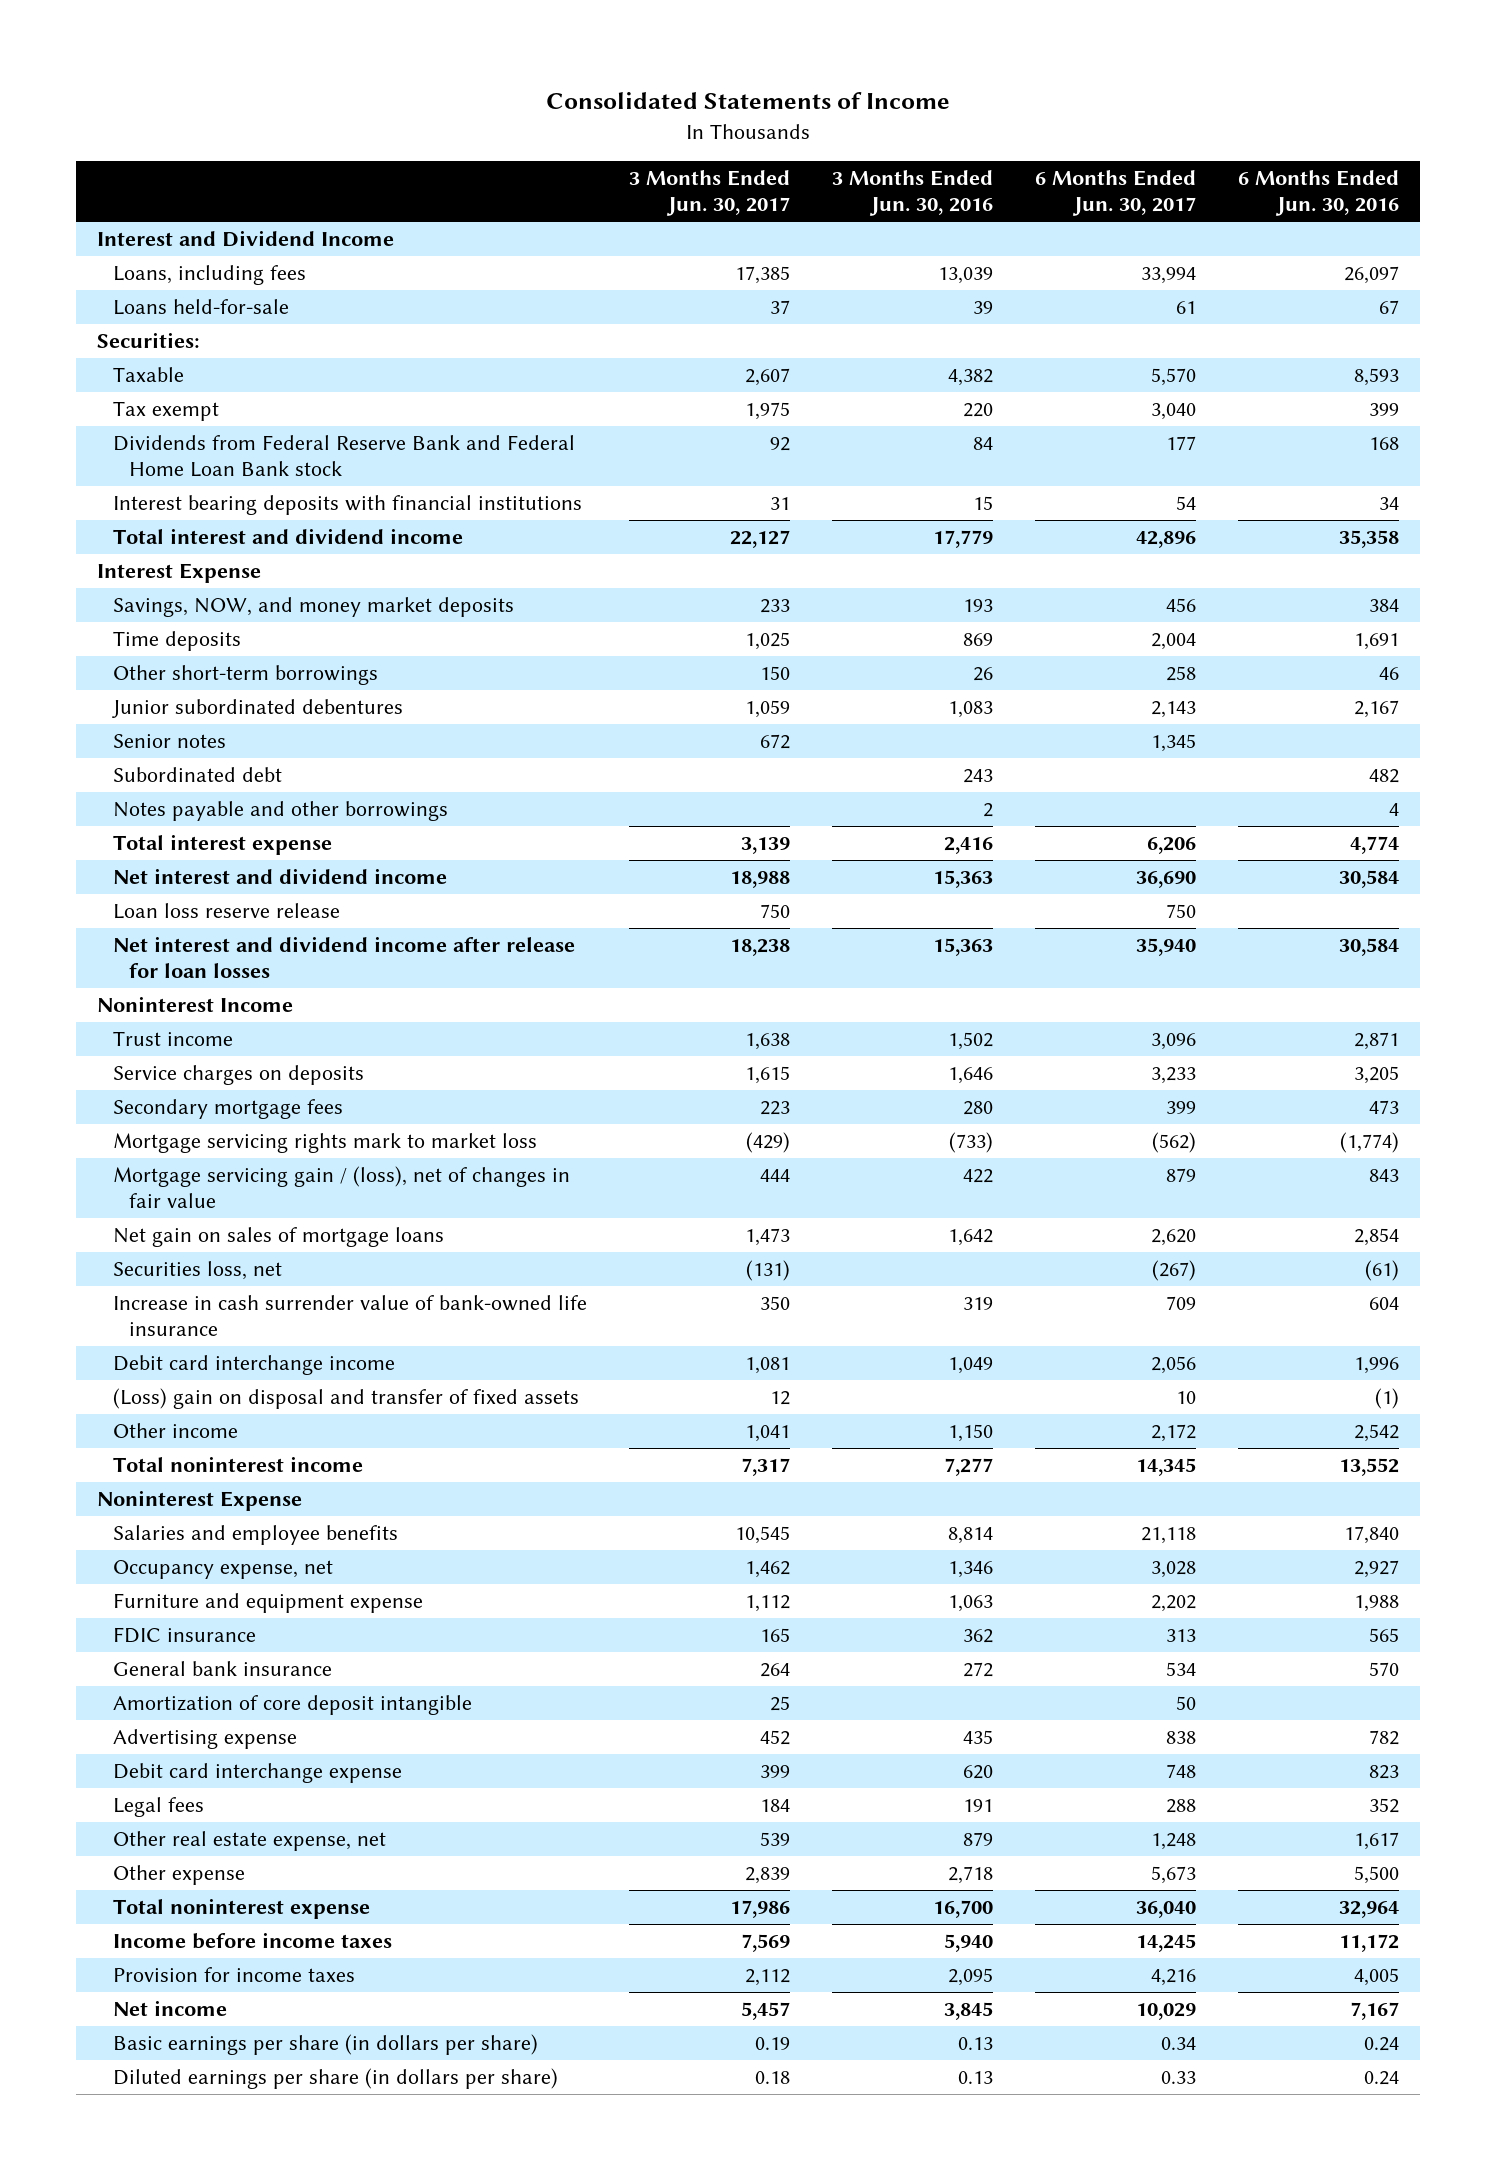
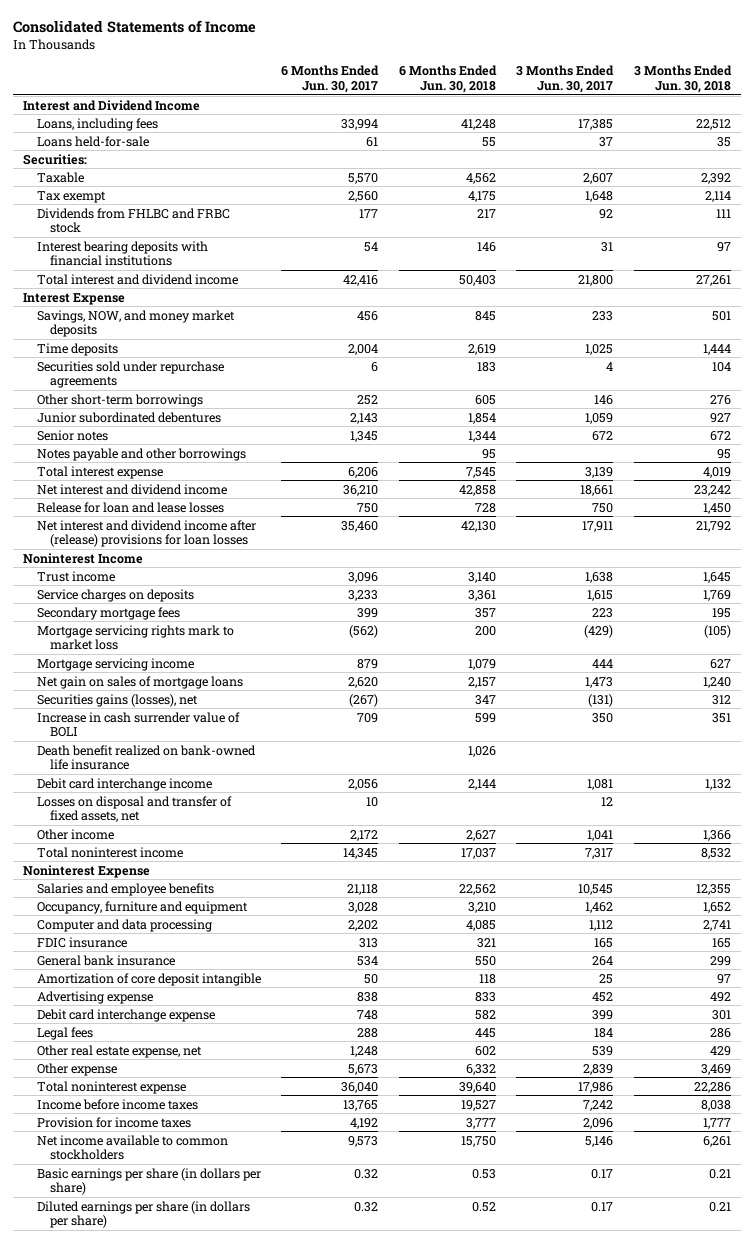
[832,170,994,216] 3 Months Ended Jun. 30, 2016 -> none
[1238,170,1400,216] 6 Months Ended Jun. 30, 2016 -> none
none -> [398,65,497,93] 6 Months Ended Jun. 30, 2018
none -> [633,65,732,93] 3 Months Ended Jun. 30, 2018
[744,402,790,421] 1,975 -> [585,190,614,202] 1,648
[1151,403,1197,421] 3,040 -> [348,190,379,202] 2,560
[112,435,575,478] Dividends from Federal Reserve Bank and Federal Home Loan Bank stock -> [36,207,230,234] Dividends from FHLBC and FRBC stock
[729,530,790,549] 22,127 -> [578,274,614,286] 21,800
[1136,531,1197,549] 42,896 -> [343,274,379,286] 42,416
none -> [36,360,224,389] Securities sold under repurchase agreements
[759,666,790,681] 150 -> [594,394,614,405] 146
[1166,666,1197,682] 258 -> [357,394,379,405] 252
[112,767,282,783] Subordinated debt -> none
[729,871,790,889] 18,988 -> [580,484,614,496] 18,661
[1136,871,1197,889] 36,690 -> [343,484,379,496] 36,210
[112,903,340,920] Loan loss reserve release -> [36,501,224,513] Release for loan and lease losses
[112,936,575,979] Net interest and dividend income after release for loan losses -> [36,519,256,548] Net interest and dividend income after (release) provisions for loan losses
[729,939,790,957] 18,238 -> [582,520,614,532] 17,911
[1136,938,1197,957] 35,940 -> [341,520,379,532] 35,460
[112,1166,570,1209] Mortgage servicing gain / (loss), net of changes in fair value -> [36,657,194,671] Mortgage servicing income
[112,1261,282,1281] Securities loss, net -> [36,693,198,707] Securities gains (losses), net
[112,1295,587,1337] Increase in cash surrender value of bank-owned life insurance -> [36,711,240,738] Increase in cash surrender value of BOLI
none -> [36,744,256,771] Death benefit realized on bank-owned life insurance
[112,1388,579,1410] (Loss) gain on disposal and transfer of fixed assets -> [36,795,232,823] Losses on disposal and transfer of fixed assets, net
[112,1560,333,1580] Occupancy expense, net -> none
[112,1593,423,1614] Furniture and equipment expense -> [36,900,248,914] Occupancy, furniture and equipment
[744,1595,790,1613] 1,112 -> [585,901,614,913] 1,462
[1151,1595,1197,1613] 2,202 -> [348,901,379,913] 3,028
none -> [36,918,212,932] Computer and data processing
[112,2000,227,2017] Net income -> none
[740,1934,790,1953] 7,569 -> [583,1099,614,1111] 7,242
[1136,1934,1197,1953] 14,245 -> [343,1099,379,1111] 13,765
[744,1969,790,1987] 2,112 -> [583,1117,614,1129] 2,096
[1151,1969,1197,1987] 4,216 -> [350,1117,379,1129] 4,192
none -> [36,1134,228,1161] Net income available to common stockholders
[754,2037,790,2051] 0.19 -> [591,1168,614,1179] 0.17
[1161,2037,1197,2051] 0.34 -> [354,1168,379,1179] 0.32
[754,2071,790,2085] 0.18 -> [591,1201,614,1212] 0.17
[1161,2071,1197,2085] 0.33 -> [354,1201,379,1212] 0.32

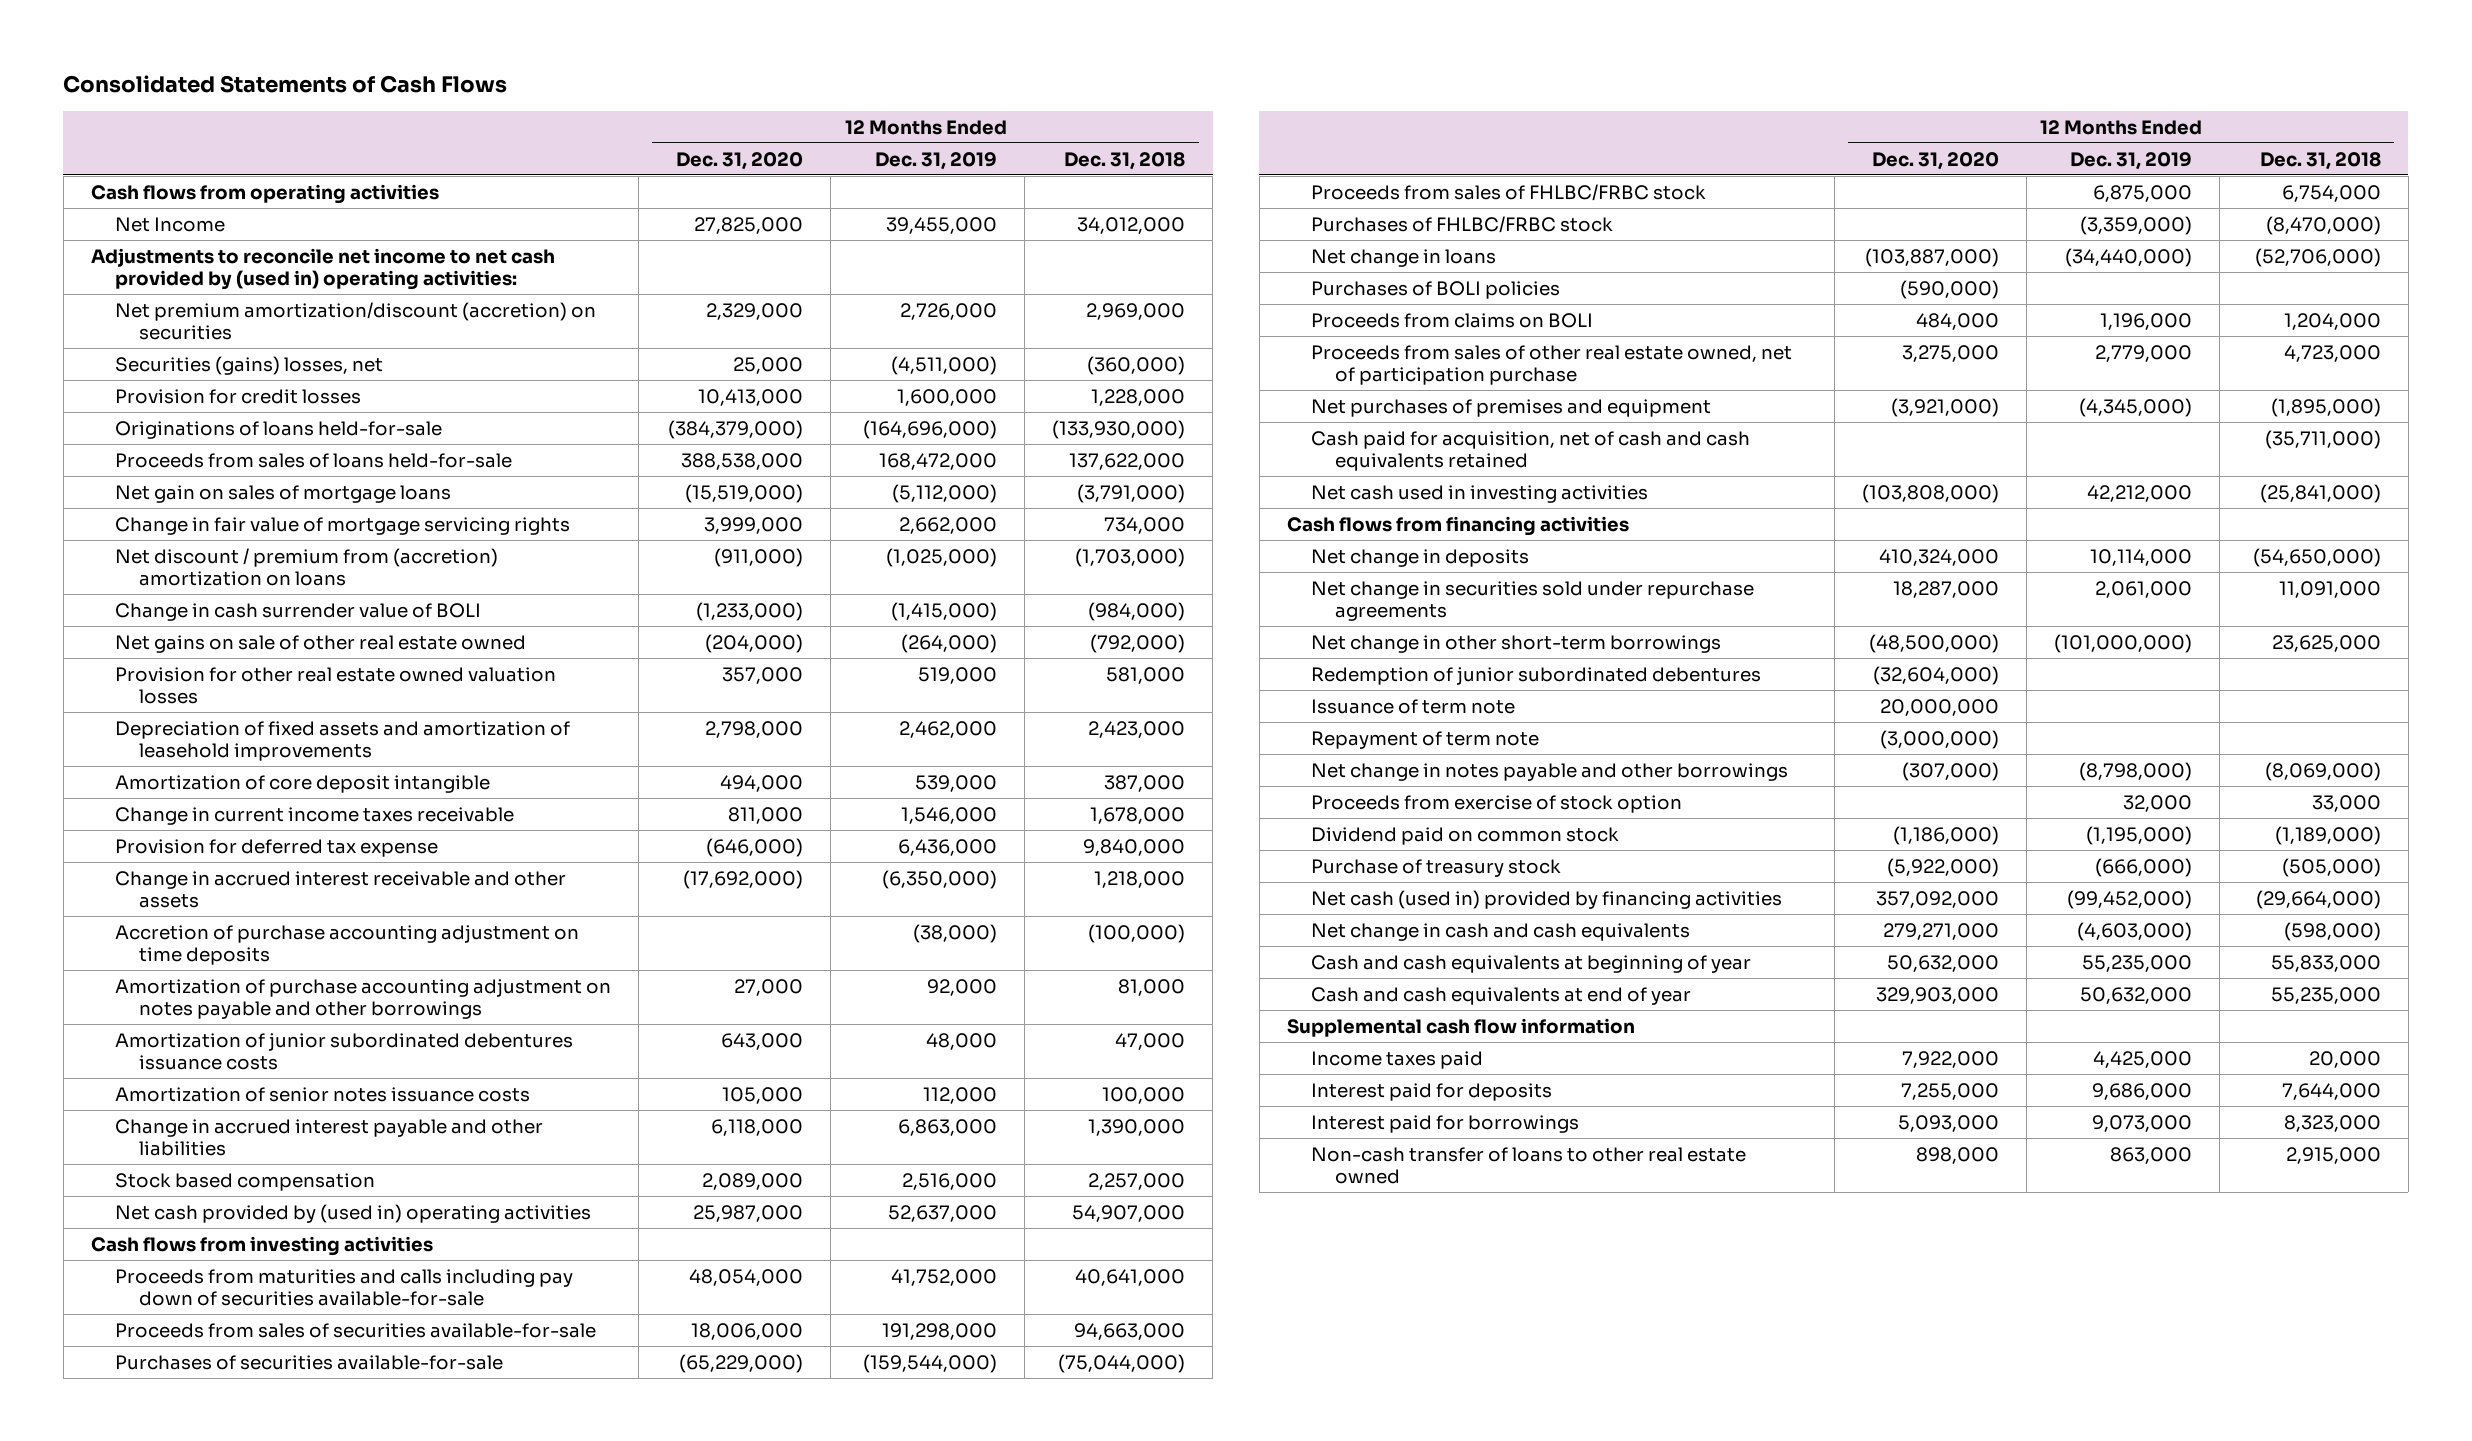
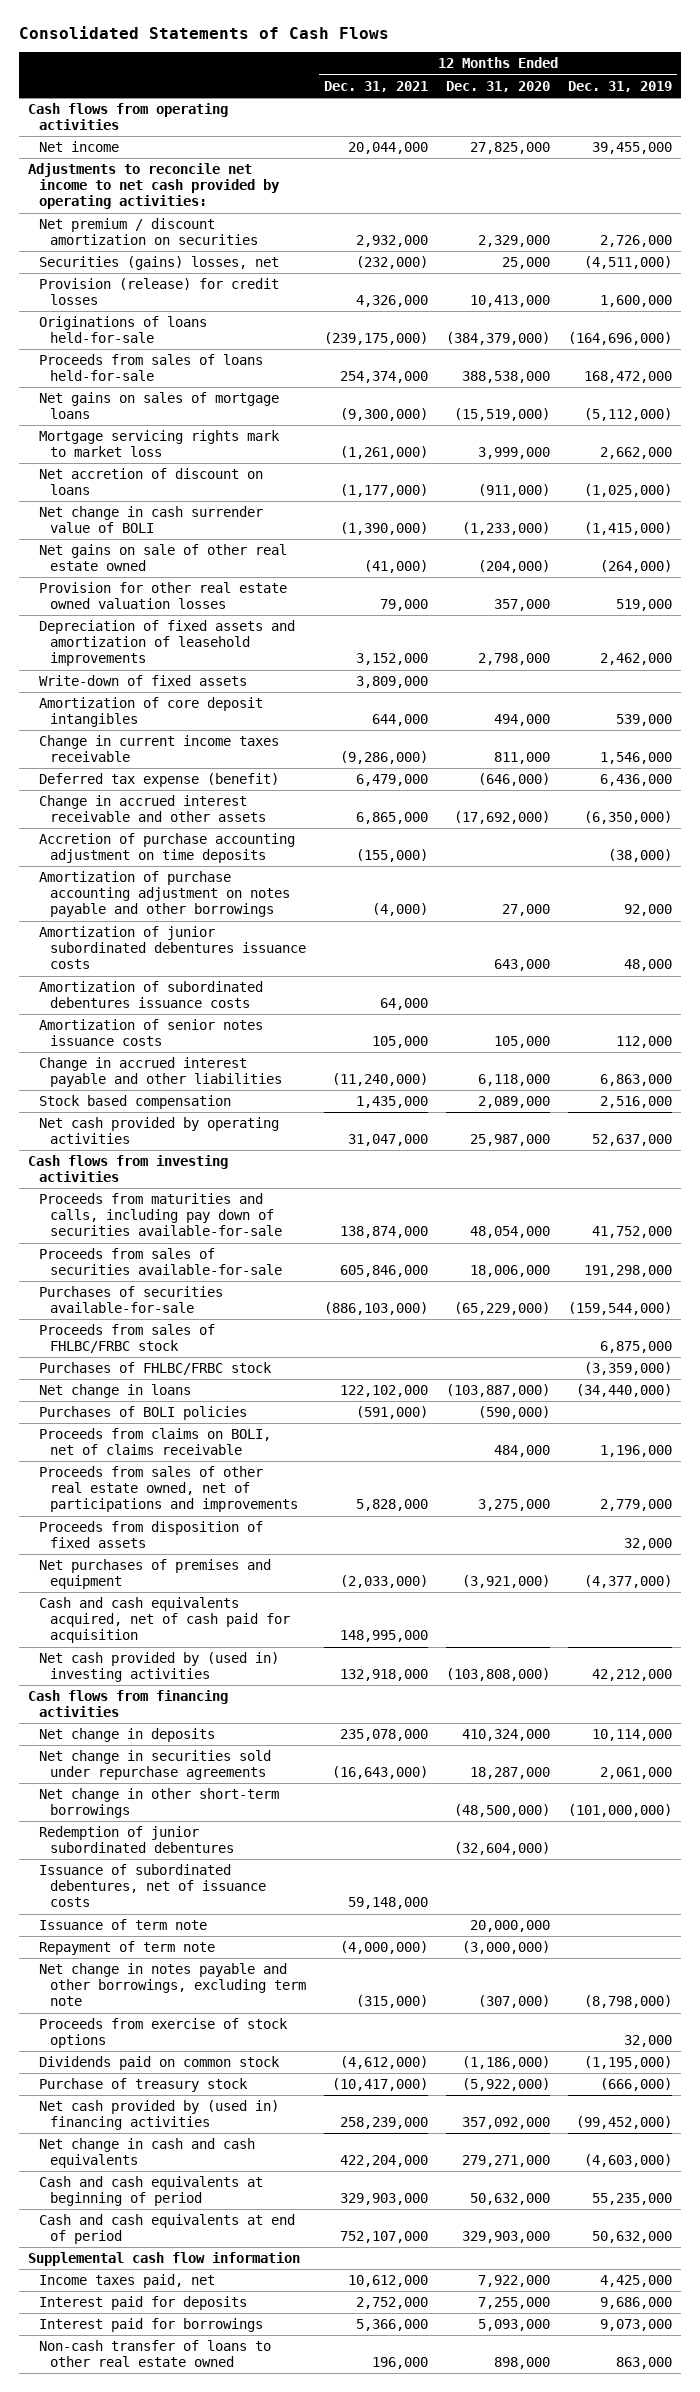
[1063,151,1185,170] Dec. 31, 2018 -> none
none -> [323,80,428,92] Dec. 31, 2021
[114,216,225,232] Net Income -> [38,141,119,153] Net income
[91,247,556,290] Adjustments to reconcile net income to net cash provided by (used in) operating activities: -> [27,163,280,210] Adjustments to reconcile net income to net cash provided by operating activities:
[114,301,596,340] Net premium amortization/discount (accretion) on securities -> [38,218,258,246] Net premium / discount amortization on securities
[114,388,361,404] Provision for credit losses -> [38,278,279,306] Provision (release) for credit losses
[114,484,451,503] Net gain on sales of mortgage loans -> [38,392,279,420] Net gains on sales of mortgage loans
[114,516,570,535] Change in fair value of mortgage servicing rights -> [38,430,280,458] Mortgage servicing rights mark to market loss
[114,547,498,586] Net discount / premium from (accretion) amortization on loans -> [38,468,263,496] Net accretion of discount on loans
[114,602,481,621] Change in cash surrender value of BOLI -> [38,506,263,534] Net change in cash surrender value of BOLI
none -> [38,675,247,687] Write-down of fixed assets
[114,774,490,793] Amortization of core deposit intangible -> [38,697,263,728] Amortization of core deposit intangibles
[114,838,438,857] Provision for deferred tax expense -> [38,773,279,788] Deferred tax expense (benefit)
none -> [38,981,263,1009] Amortization of subordinated debentures issuance costs
[114,1203,591,1223] Net cash provided by (used in) operating activities -> [38,1117,279,1145] Net cash provided by operating activities
[114,1268,573,1306] Proceeds from maturities and calls including pay down of securities available-for-sale -> [38,1193,282,1237] Proceeds from maturities and calls, including pay down of securities available-for-sale
[1310,312,1593,328] Proceeds from claims on BOLI -> [38,1428,271,1456] Proceeds from claims on BOLI, net of claims receivable
[1310,344,1792,385] Proceeds from sales of other real estate owned, net of participation purchase -> [38,1466,298,1513] Proceeds from sales of other real estate owned, net of participations and improvements
none -> [38,1521,263,1549] Proceeds from disposition of fixed assets
[2079,397,2193,417] (4,345,000) -> [584,1575,673,1589] (4,377,000)
[1310,430,1750,471] Cash paid for acquisition, net of cash and cash equivalents retained -> [38,1597,290,1644] Cash and cash equivalents acquired, net of cash paid for acquisition
[1310,484,1648,503] Net cash used in investing activities -> [38,1652,279,1683] Net cash provided by (used in) investing activities
none -> [38,1864,266,1908] Issuance of subordinated debentures, net of issuance costs
[1310,762,1788,781] Net change in notes payable and other borrowings -> [38,1963,306,2007] Net change in notes payable and other borrowings, excluding term note
[1310,794,1682,813] Proceeds from exercise of stock option -> [38,2018,288,2049] Proceeds from exercise of stock options
[1310,826,1619,845] Dividend paid on common stock -> [38,2056,280,2071] Dividends paid on common stock
[1310,889,1782,909] Net cash (used in) provided by financing activities -> [38,2100,279,2131] Net cash provided by (used in) financing activities
[1310,954,1751,973] Cash and cash equivalents at beginning of year -> [38,2176,263,2207] Cash and cash equivalents at beginning of period
[1310,986,1691,1005] Cash and cash equivalents at end of year -> [38,2214,295,2245] Cash and cash equivalents at end of period
[1310,1050,1483,1069] Income taxes paid -> [38,2274,215,2289] Income taxes paid, net

